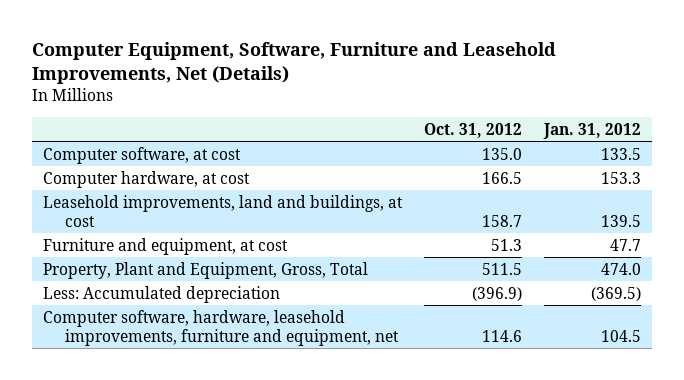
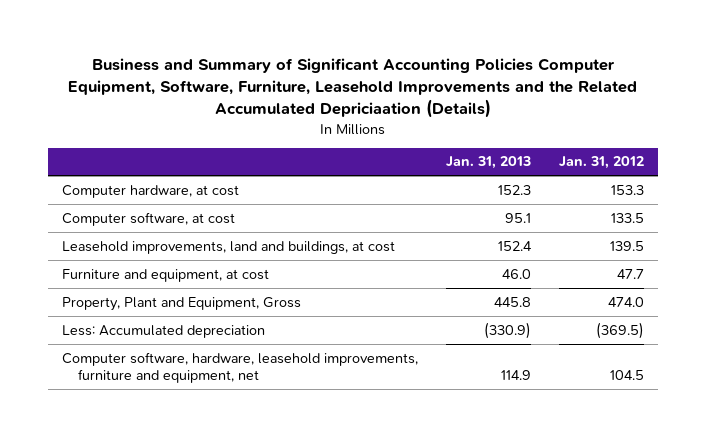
[32,42,557,85] Computer Equipment, Software, Furniture and Leasehold Improvements, Net (Details) -> [67,58,637,119] Business and Summary of Significant Accounting Policies Computer Equipment, Software, Furniture, Leasehold Improvements and the Related Accumulated Depriciaation (Details)
[424,122,523,138] Oct. 31, 2012 -> none
none -> [445,156,531,170] Jan. 31, 2013
[43,146,242,164] Computer software, at cost -> [61,211,235,226] Computer software, at cost
[43,261,369,279] Property, Plant and Equipment, Gross, Total -> [61,296,301,311] Property, Plant and Equipment, Gross

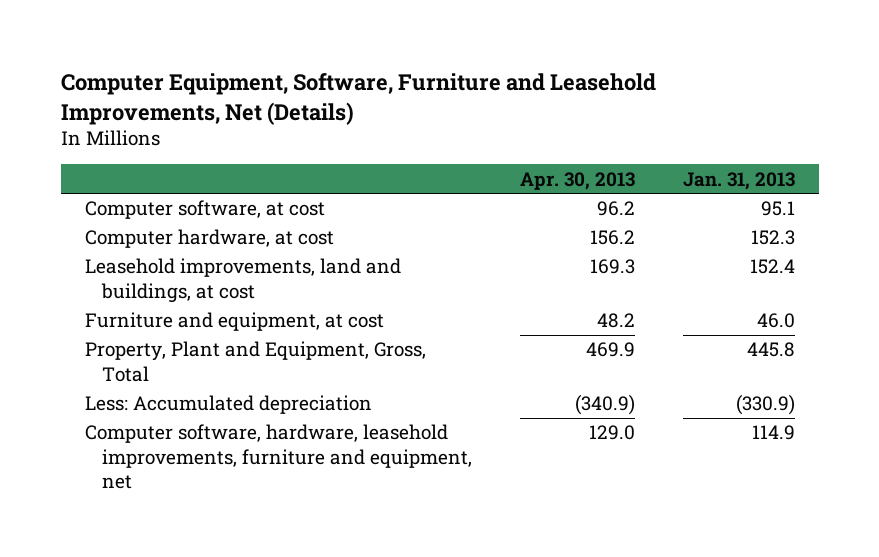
[67,58,637,119] Business and Summary of Significant Accounting Policies Computer Equipment, Software, Furniture, Leasehold Improvements and the Related Accumulated Depriciaation (Details) -> [60,73,656,125] Computer Equipment, Software, Furniture and Leasehold Improvements, Net (Details)
[558,156,644,170] Jan. 31, 2012 -> none
none -> [519,171,635,190] Apr. 30, 2013
[61,184,239,198] Computer hardware, at cost -> [84,229,334,249] Computer hardware, at cost
[61,296,301,311] Property, Plant and Equipment, Gross -> [84,341,426,382] Property, Plant and Equipment, Gross, Total

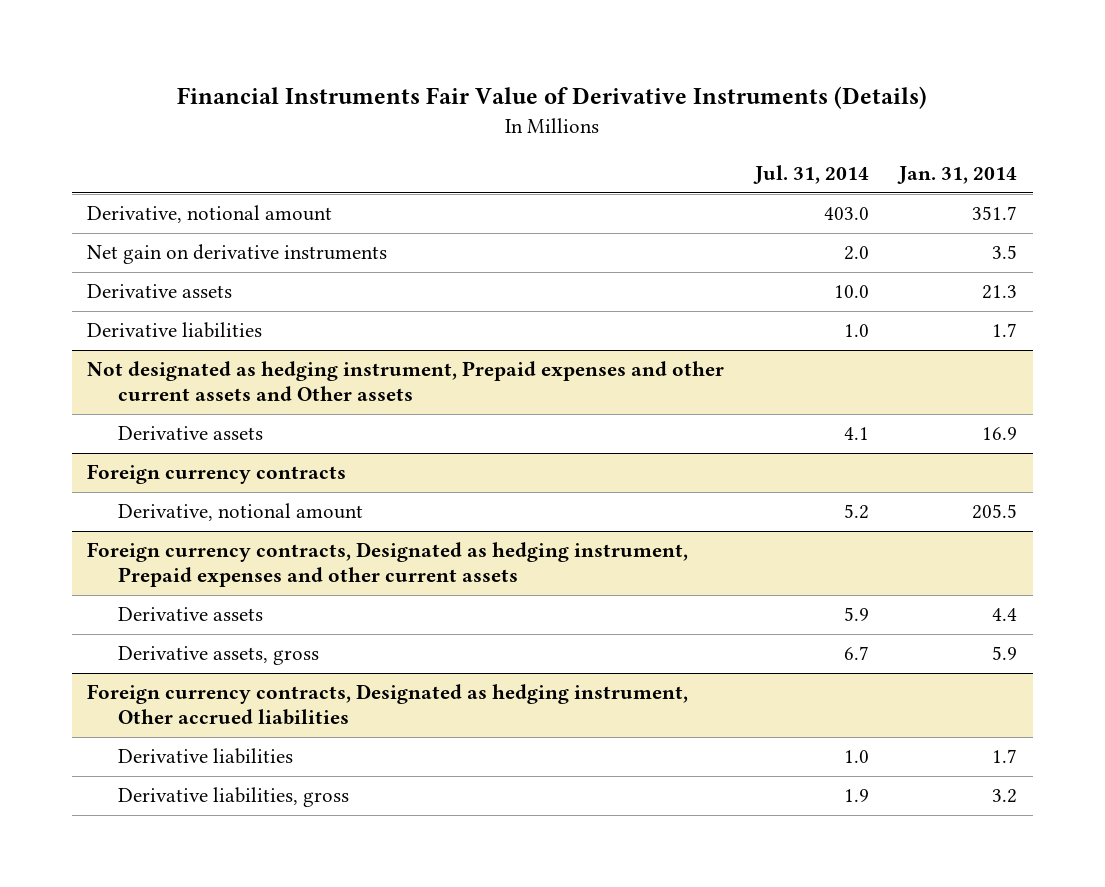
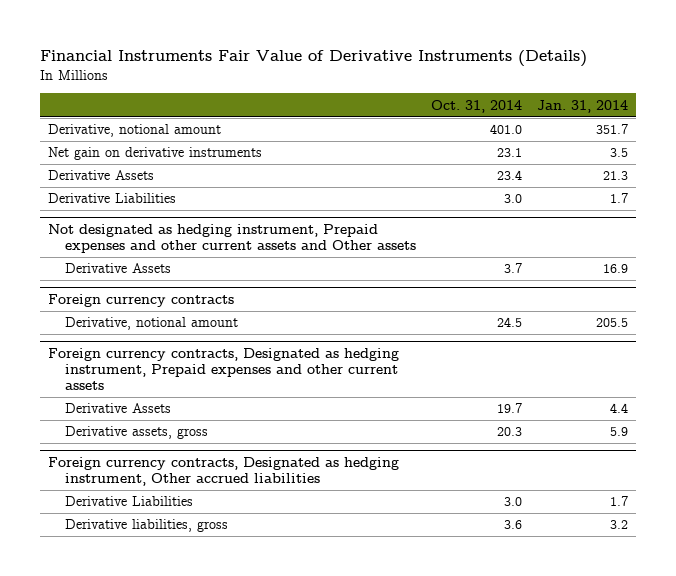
[752,164,869,184] Jul. 31, 2014 -> none
none -> [431,99,523,113] Oct. 31, 2014
[87,284,233,299] Derivative assets -> [47,170,154,181] Derivative Assets
[87,322,263,339] Derivative liabilities -> [47,193,176,204] Derivative Liabilities
[118,426,264,441] Derivative assets -> [65,263,172,274] Derivative Assets
[118,607,264,622] Derivative assets -> [65,403,172,414] Derivative Assets
[118,748,294,765] Derivative liabilities -> [65,496,194,507] Derivative Liabilities

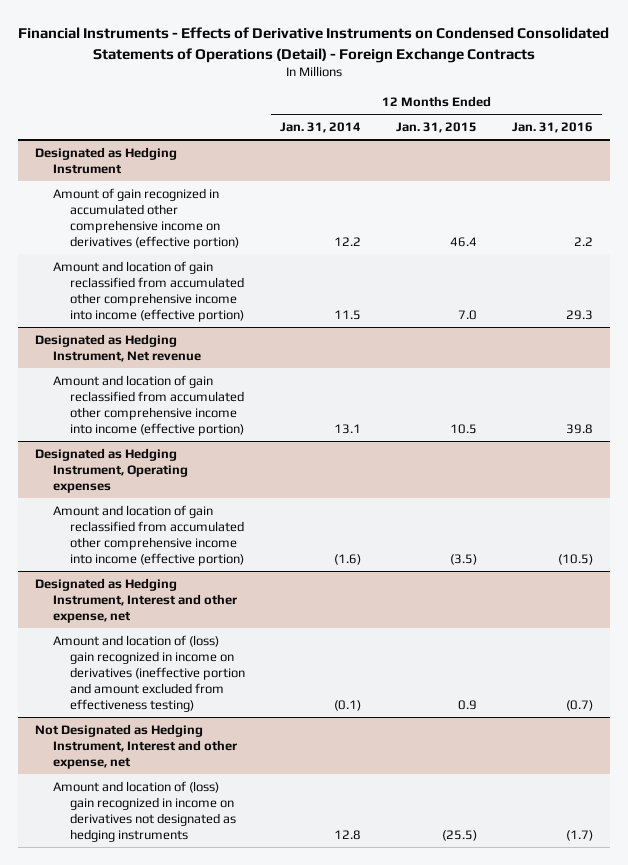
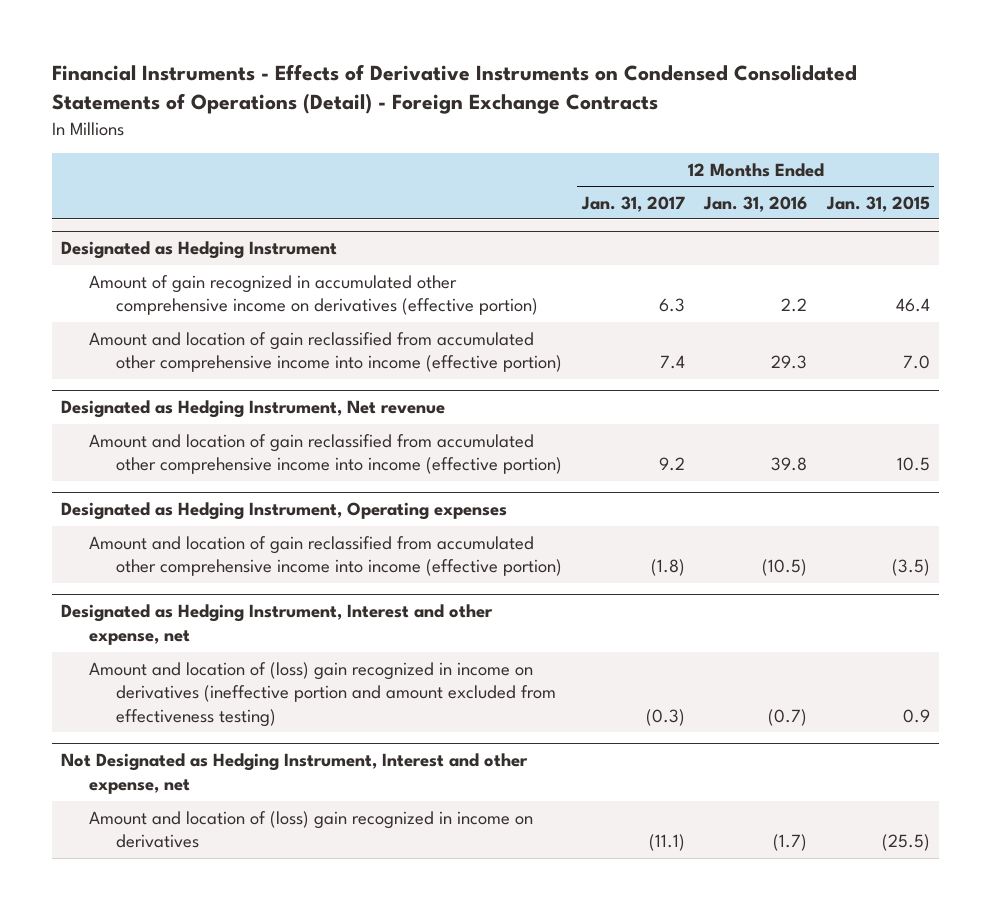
[280,122,362,134] Jan. 31, 2014 -> none
none -> [580,195,685,212] Jan. 31, 2017
[52,780,237,842] Amount and location of (loss) gain recognized in income on derivatives not designated as hedging instruments -> [88,810,533,849] Amount and location of (loss) gain recognized in income on derivatives

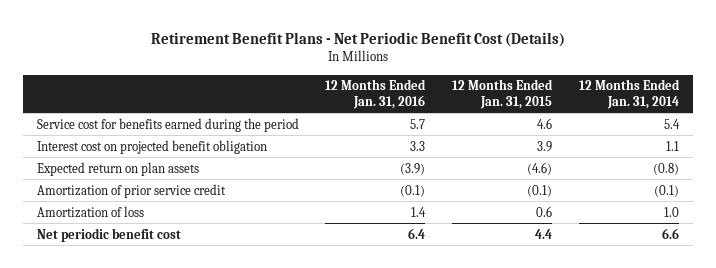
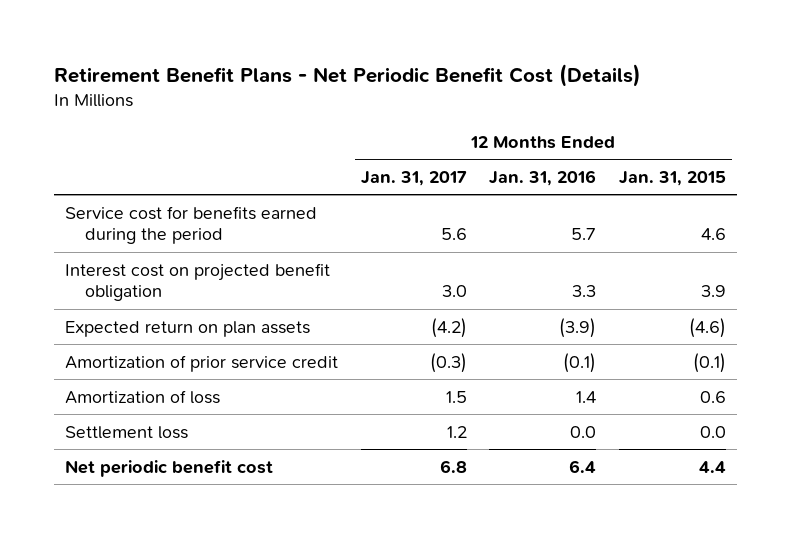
[579,79,681,109] 12 Months Ended Jan. 31, 2014 -> none
none -> [360,170,467,186] Jan. 31, 2017
none -> [64,425,188,439] Settlement loss

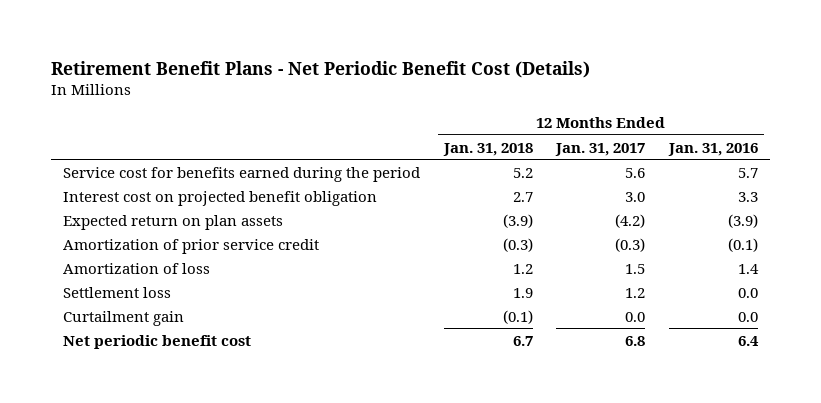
[619,170,727,186] Jan. 31, 2015 -> none
none -> [442,142,533,156] Jan. 31, 2018
none -> [63,310,185,326] Curtailment gain

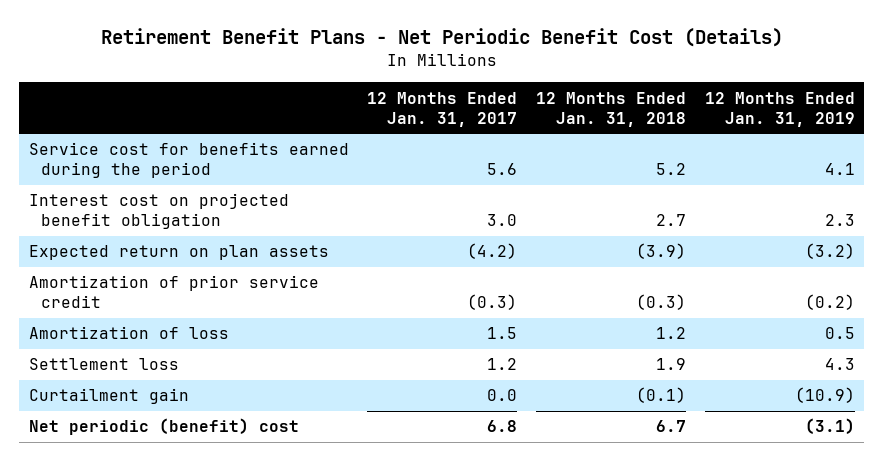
[667,142,758,156] Jan. 31, 2016 -> none
none -> [704,91,855,127] 12 Months Ended Jan. 31, 2019
[63,334,252,349] Net periodic benefit cost -> [28,418,299,436] Net periodic (benefit) cost

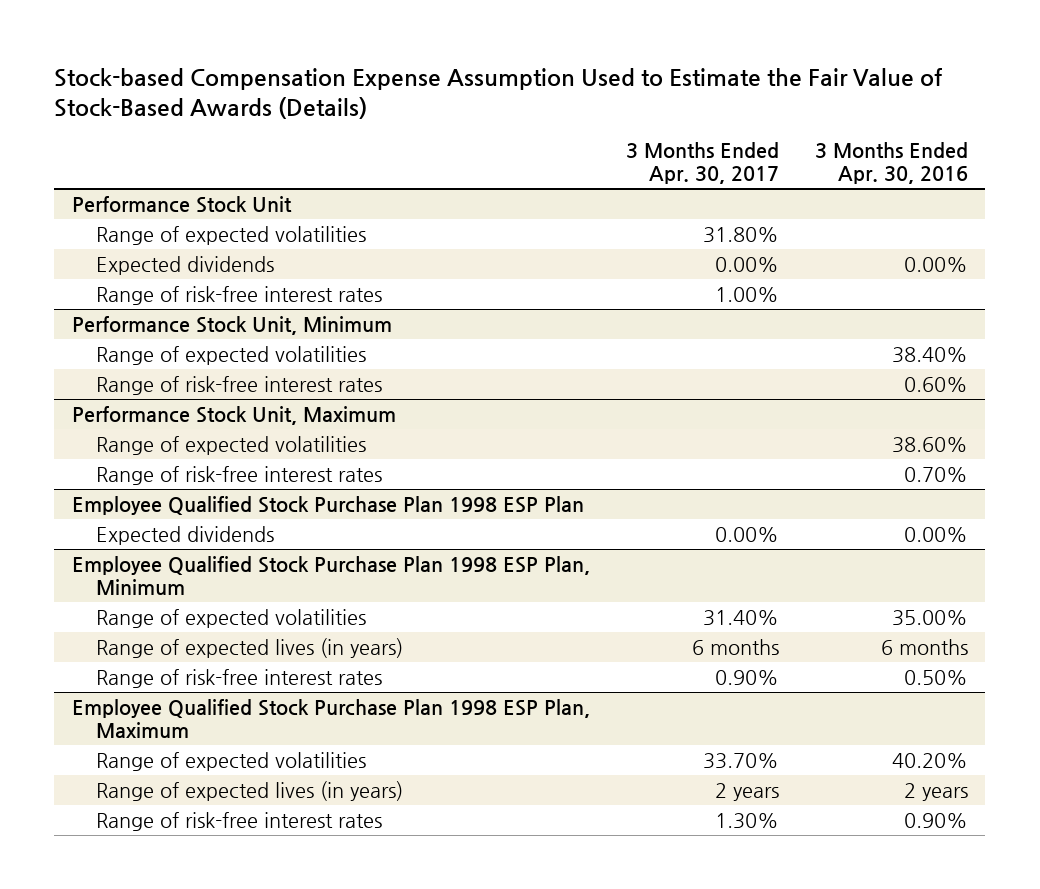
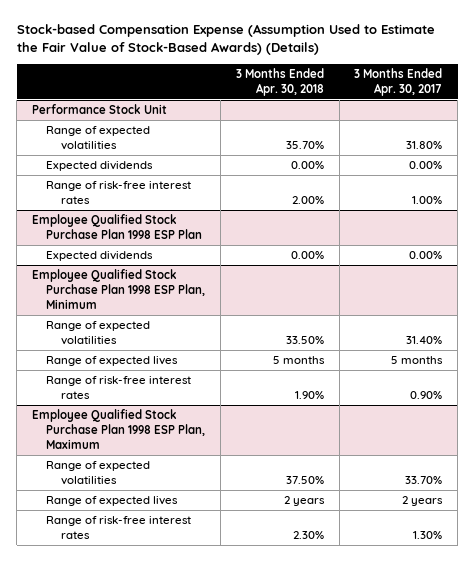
[54,67,944,120] Stock-based Compensation Expense Assumption Used to Estimate the Fair Value of Stock-Based Awards (Details) -> [16,24,435,56] Stock-based Compensation Expense (Assumption Used to Estimate the Fair Value of Stock-Based Awards) (Details)
[814,141,968,184] 3 Months Ended Apr. 30, 2016 -> none
none -> [235,68,324,96] 3 Months Ended Apr. 30, 2018
[72,315,393,335] Performance Stock Unit, Minimum -> none
[96,345,367,365] Range of expected volatilities -> none
[96,375,383,395] Range of risk-free interest rates -> none
[72,405,397,425] Performance Stock Unit, Maximum -> none
[96,435,367,455] Range of expected volatilities -> none
[96,465,383,485] Range of risk-free interest rates -> none
[96,637,404,658] Range of expected lives (in years) -> [46,356,179,367] Range of expected lives
[691,638,779,655] 6 months -> [391,356,444,365] 5 months
[96,780,404,801] Range of expected lives (in years) -> [46,496,179,507] Range of expected lives

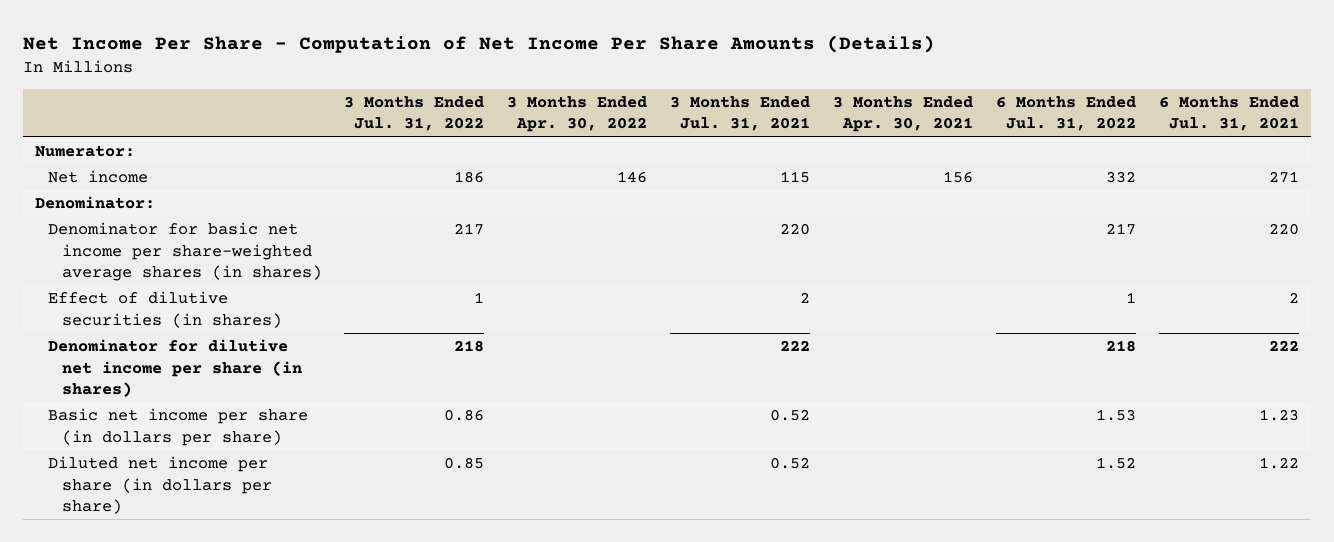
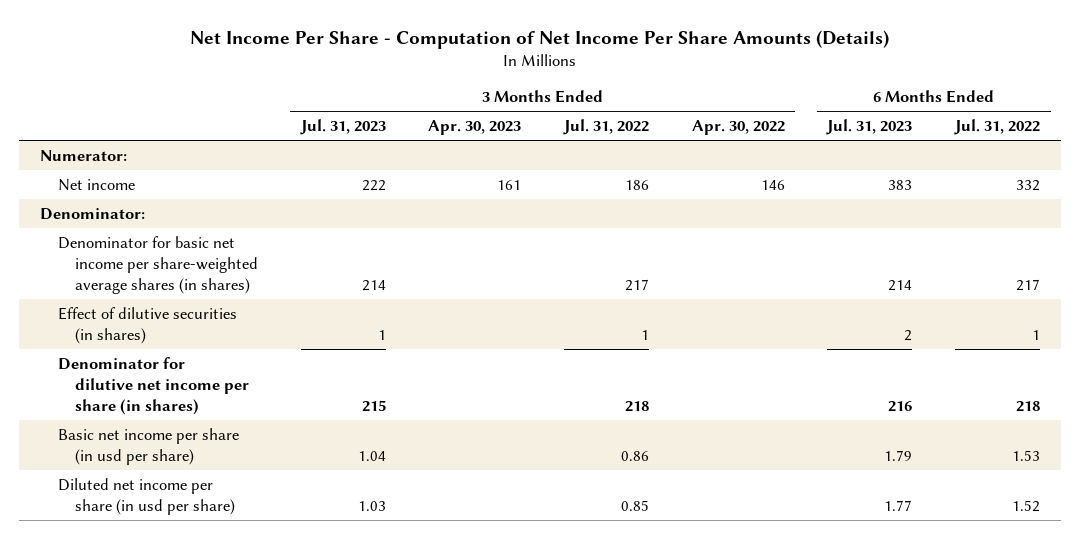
[670,95,811,132] 3 Months Ended Jul. 31, 2021 -> none
[833,95,974,133] 3 Months Ended Apr. 30, 2021 -> none
[1159,95,1300,132] 6 Months Ended Jul. 31, 2021 -> none
none -> [299,119,386,136] Jul. 31, 2023
none -> [428,120,522,136] Apr. 30, 2023
none -> [826,119,913,136] Jul. 31, 2023
[48,408,309,446] Basic net income per share (in dollars per share) -> [57,427,239,465] Basic net income per share (in usd per share)
[48,456,272,515] Diluted net income per share (in dollars per share) -> [57,477,235,515] Diluted net income per share (in usd per share)

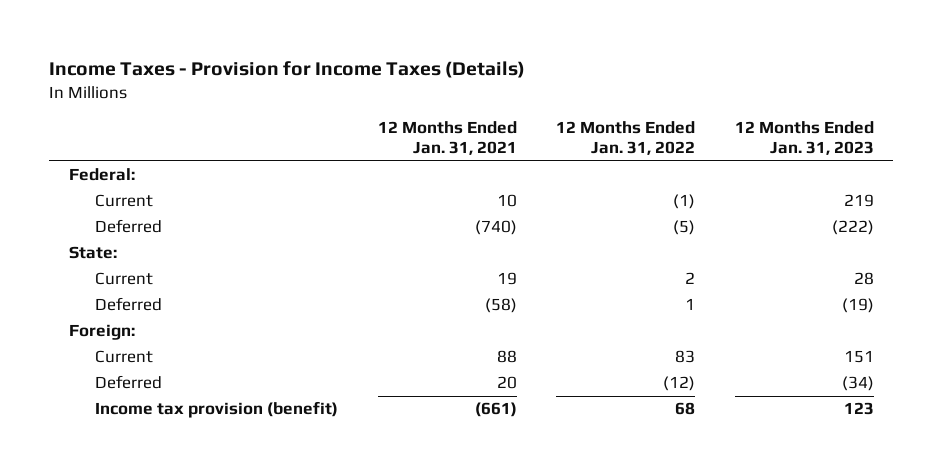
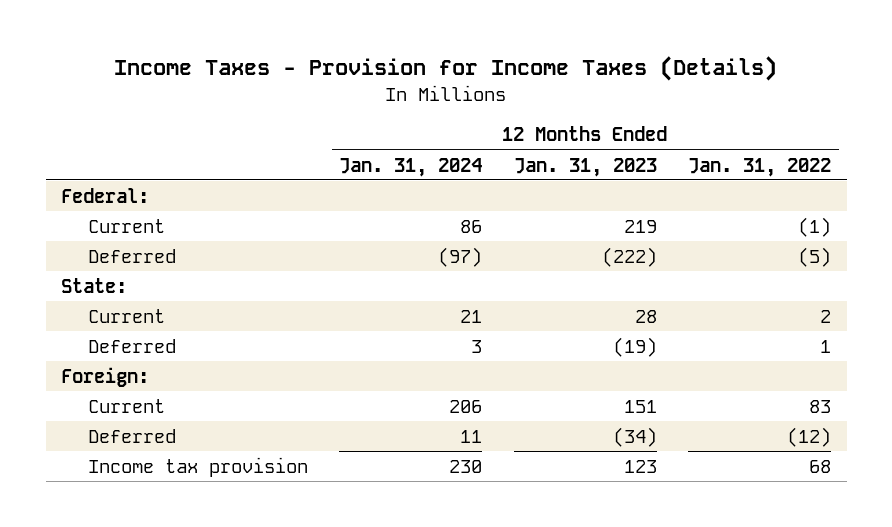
[377,120,517,156] 12 Months Ended Jan. 31, 2021 -> none
none -> [339,157,483,177] Jan. 31, 2024
[95,401,339,419] Income tax provision (benefit) -> [88,456,309,477] Income tax provision

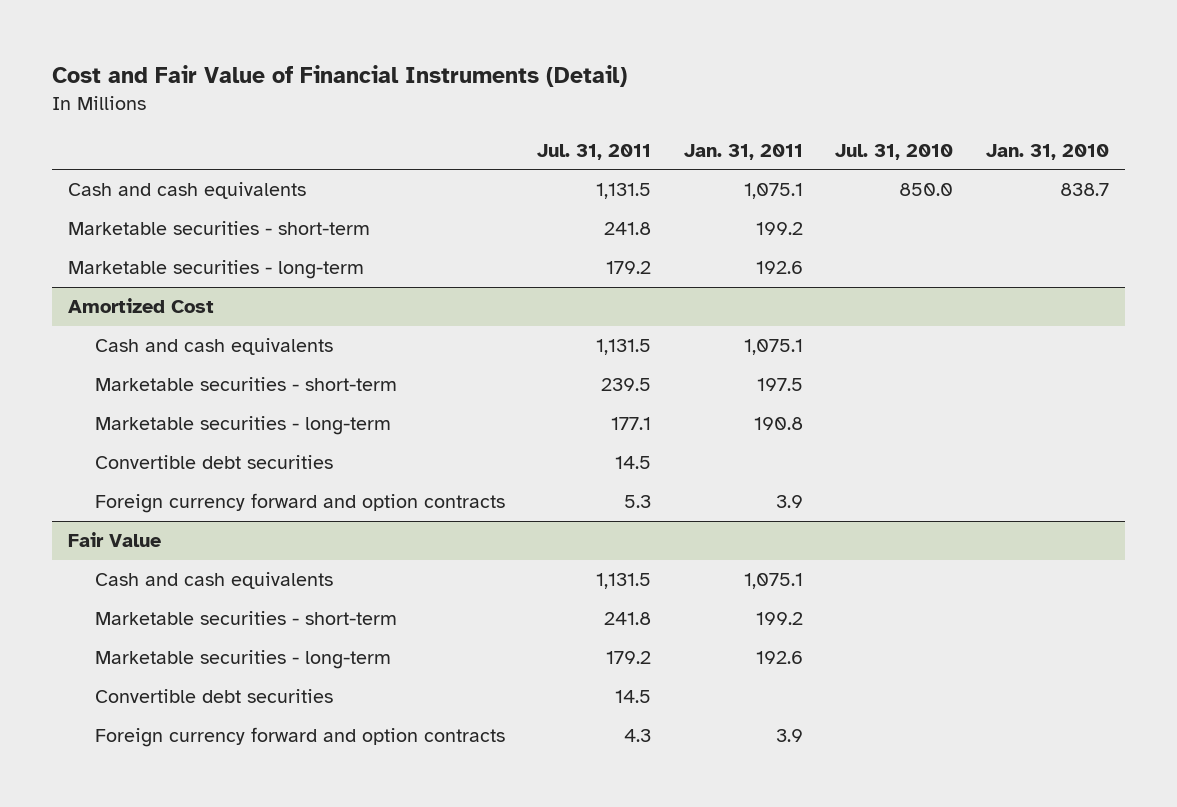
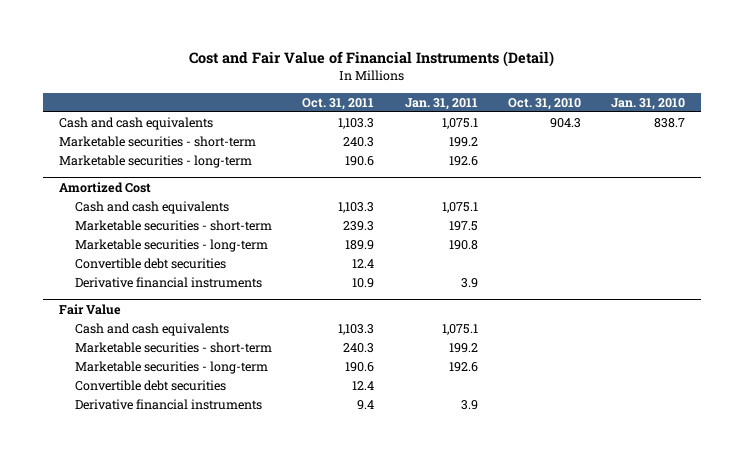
[537,143,652,160] Jul. 31, 2011 -> none
[835,143,954,160] Jul. 31, 2010 -> none
none -> [302,97,375,110] Oct. 31, 2011
none -> [508,97,582,110] Oct. 31, 2010
[94,493,505,514] Foreign currency forward and option contracts -> [75,277,263,289] Derivative financial instruments
[94,727,505,748] Foreign currency forward and option contracts -> [75,399,263,411] Derivative financial instruments

